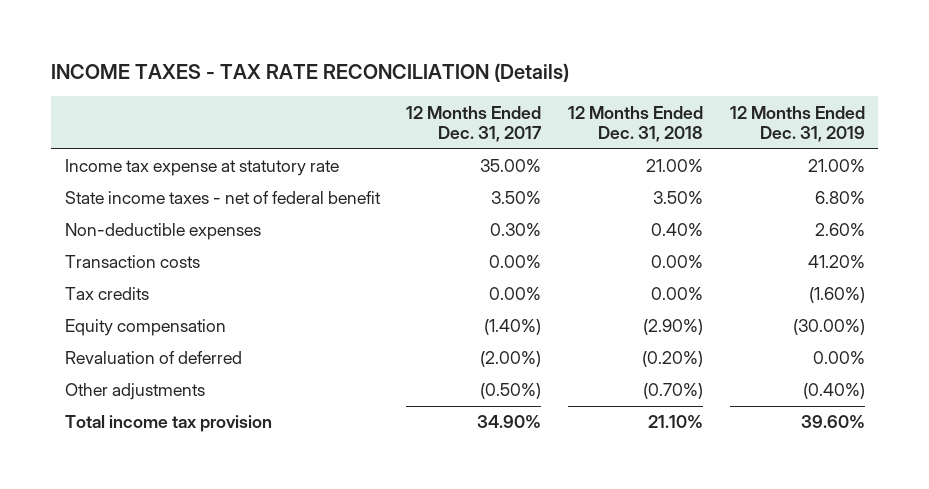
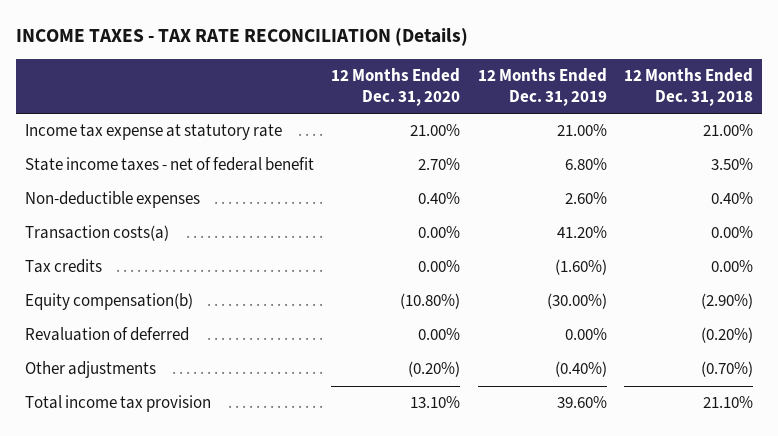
[406,105,543,143] 12 Months Ended Dec. 31, 2017 -> none
none -> [331,68,461,106] 12 Months Ended Dec. 31, 2020
[64,255,200,269] Transaction costs -> [24,225,169,242] Transaction costs(a)
[64,319,226,337] Equity compensation -> [24,293,193,311] Equity compensation(b)

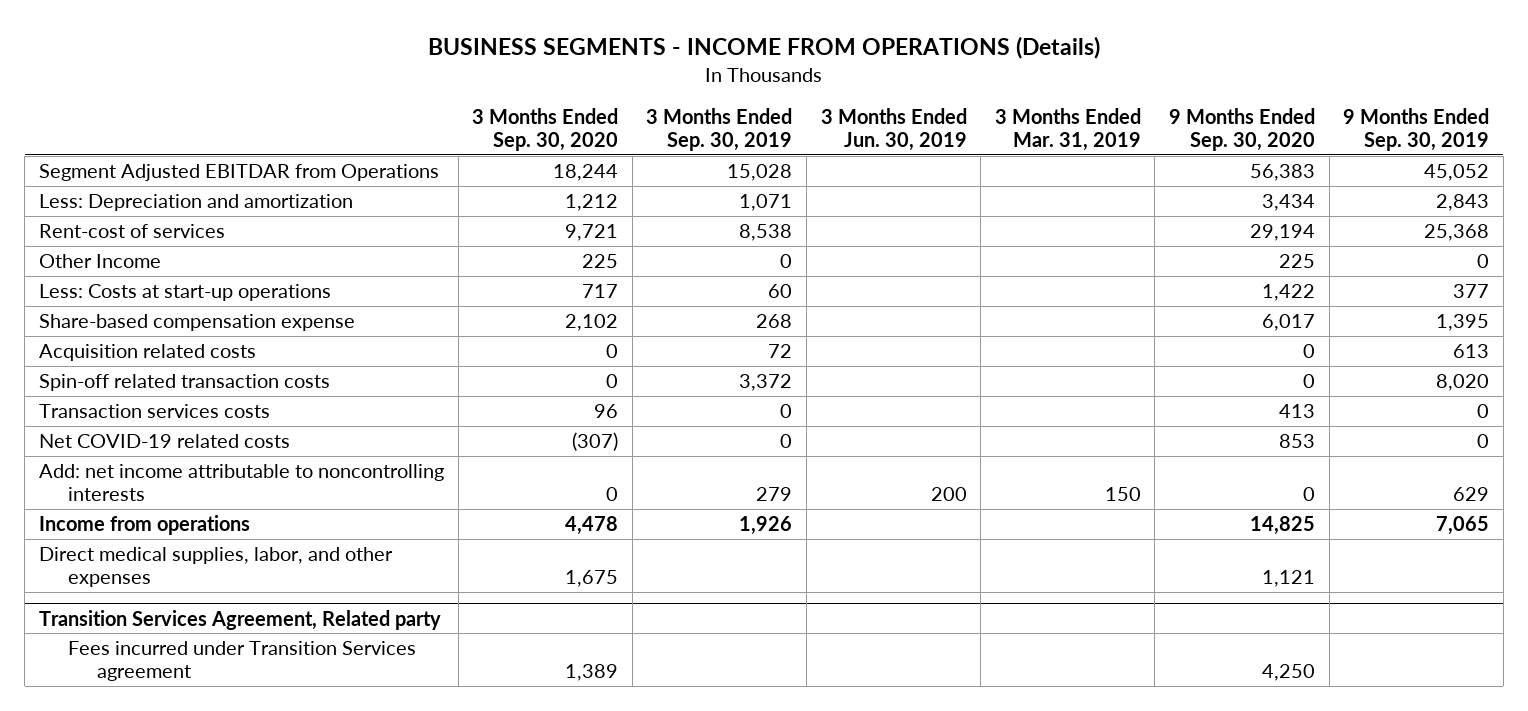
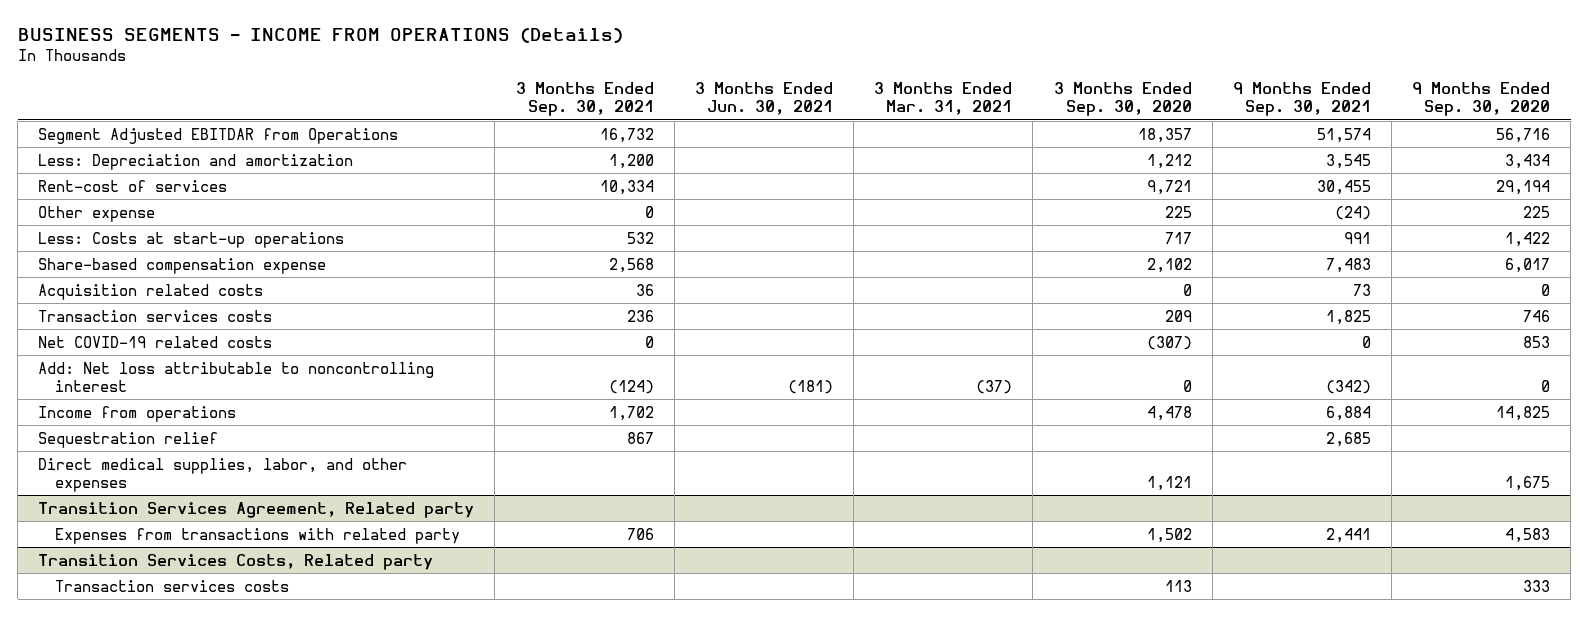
[646,107,793,151] 3 Months Ended Sep. 30, 2019 -> none
[820,107,967,151] 3 Months Ended Jun. 30, 2019 -> none
[994,107,1141,151] 3 Months Ended Mar. 31, 2019 -> none
[1343,107,1490,151] 9 Months Ended Sep. 30, 2019 -> none
none -> [515,82,654,117] 3 Months Ended Sep. 30, 2021
none -> [694,82,833,116] 3 Months Ended Jun. 30, 2021
none -> [874,82,1013,116] 3 Months Ended Mar. 31, 2021
none -> [1232,82,1371,117] 9 Months Ended Sep. 30, 2021
[553,164,619,182] 18,244 -> [1137,127,1192,143] 18,357
[1250,164,1316,182] 56,383 -> [1496,127,1551,143] 56,716
[38,254,161,269] Other Income -> [38,205,156,222] Other expense
[38,374,330,392] Spin-off related transaction costs -> none
[594,404,619,419] 96 -> [1164,309,1192,322] 209
[1279,404,1316,419] 413 -> [1523,309,1551,322] 746
[38,464,444,501] Add: net income attributable to noncontrolling interests -> [38,361,435,392] Add: Net loss attributable to noncontrolling interest
none -> [38,431,219,448] Sequestration relief
[565,569,619,587] 1,675 -> [1146,475,1192,491] 1,121
[1262,569,1316,587] 1,121 -> [1505,475,1551,491] 1,675
[67,641,416,681] Fees incurred under Transition Services agreement -> none
none -> [55,527,461,544] Expenses from transactions with related party
none -> [38,553,434,570] Transition Services Costs, Related party
none -> [55,579,290,592] Transaction services costs

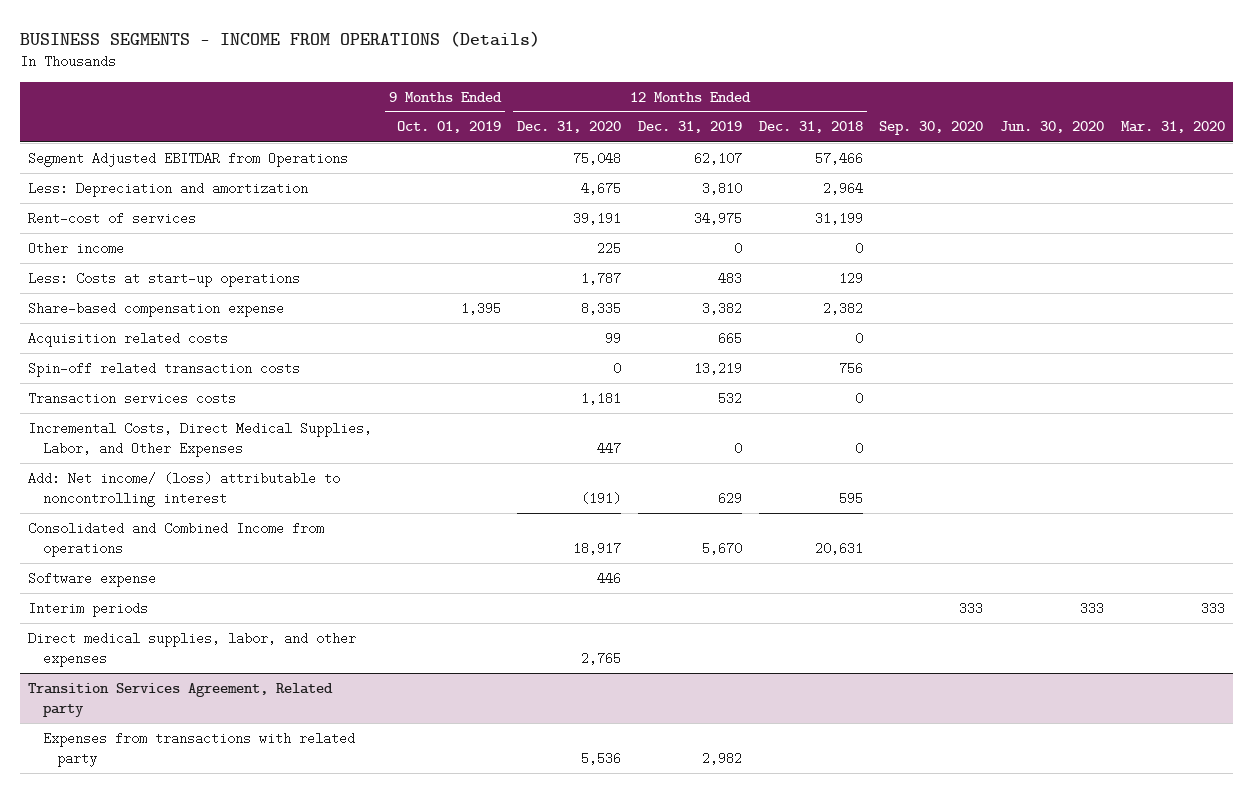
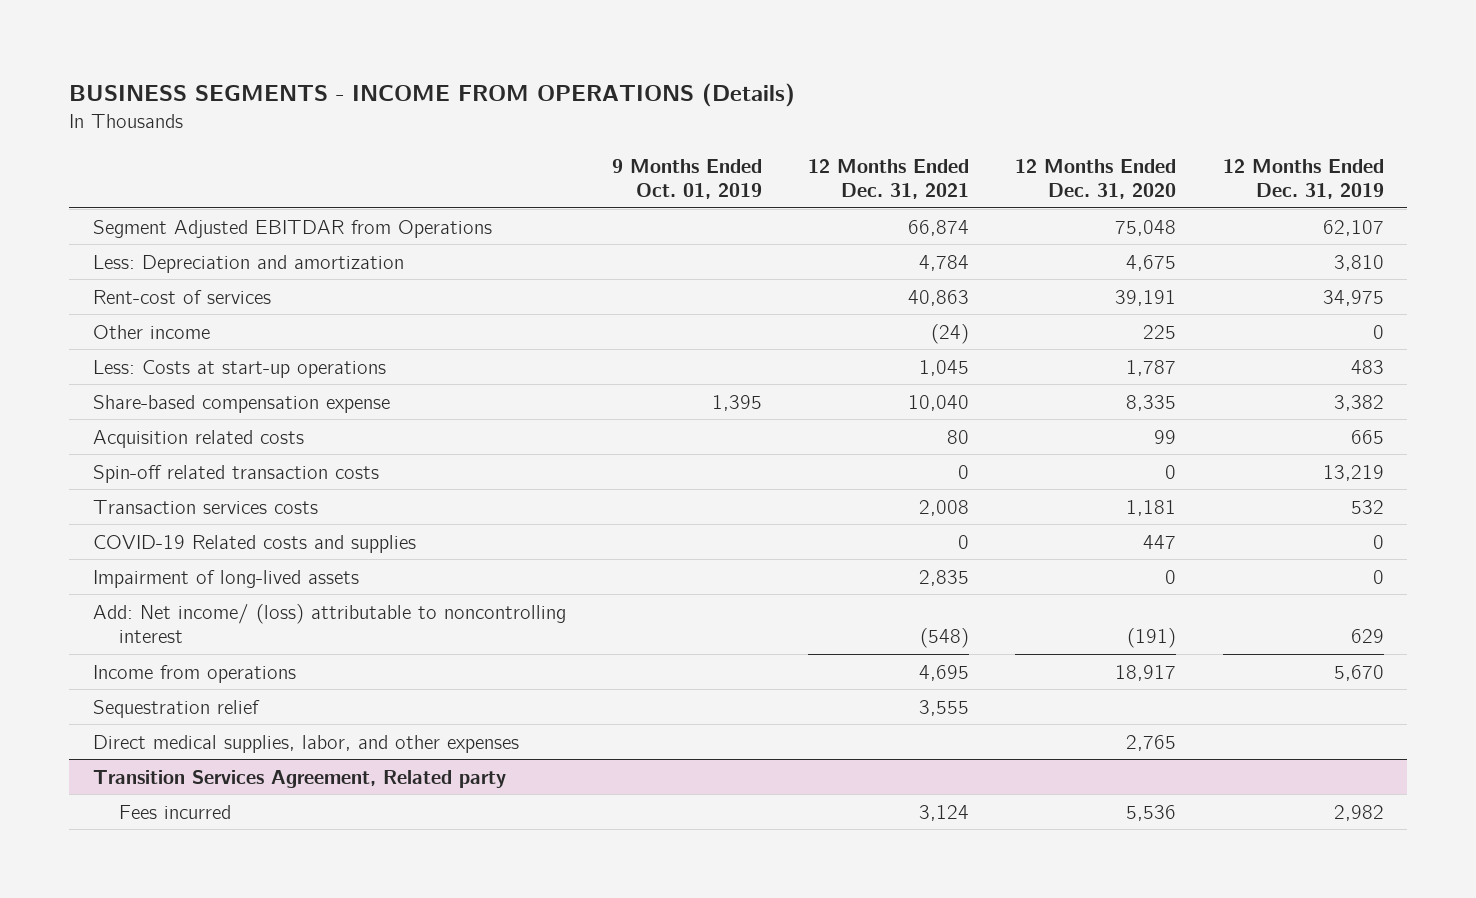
[758,121,863,134] Dec. 31, 2018 -> none
[879,121,984,136] Sep. 30, 2020 -> none
[999,121,1104,134] Jun. 30, 2020 -> none
[1120,121,1225,134] Mar. 31, 2020 -> none
none -> [808,158,970,200] 12 Months Ended Dec. 31, 2021
[28,421,373,458] Incremental Costs, Direct Medical Supplies, Labor, and Other Expenses -> [92,534,416,553] COVID-19 Related costs and supplies
none -> [92,569,359,588] Impairment of long-lived assets
[28,571,157,587] Software expense -> none
[28,601,149,617] Interim periods -> none
[28,521,325,558] Consolidated and Combined Income from operations -> [92,664,296,683] Income from operations
none -> [92,699,260,718] Sequestration relief
[42,731,355,768] Expenses from transactions with related party -> [119,804,232,819] Fees incurred

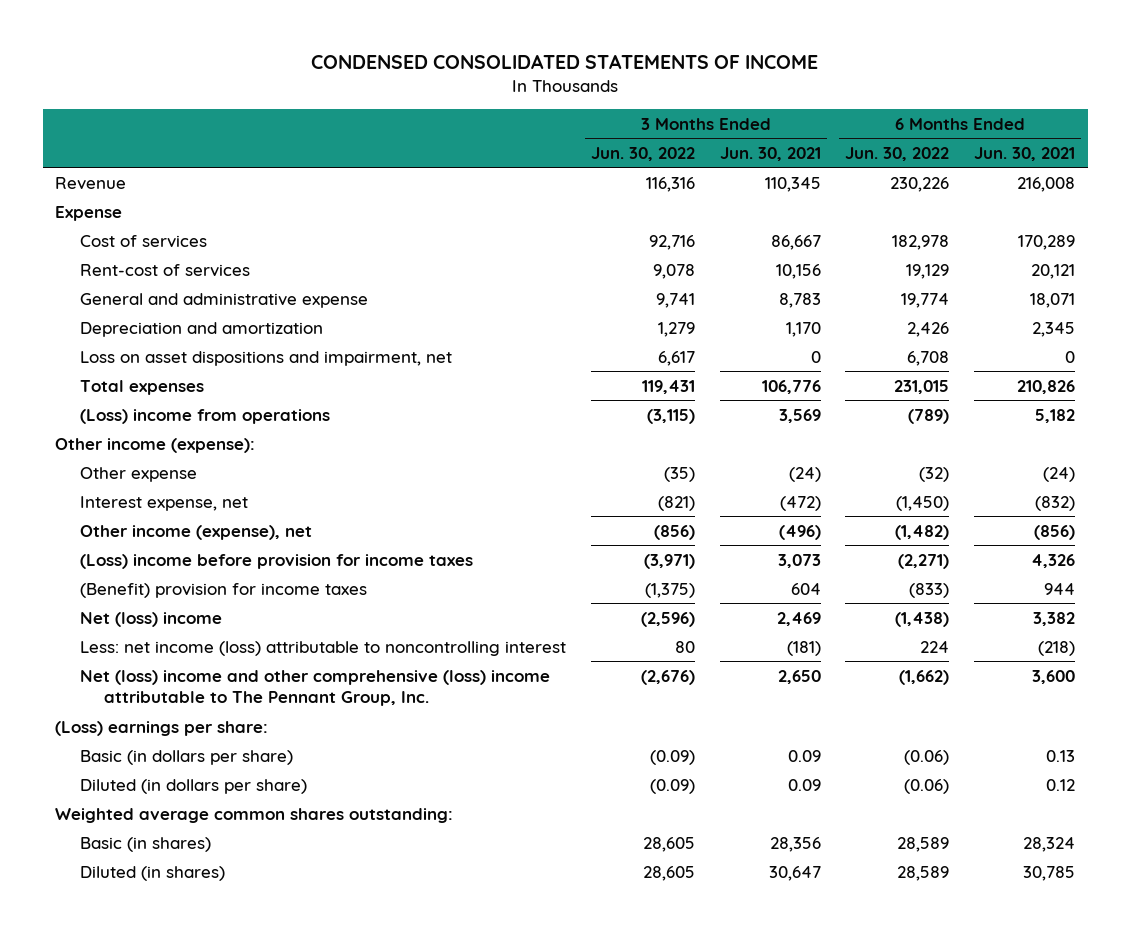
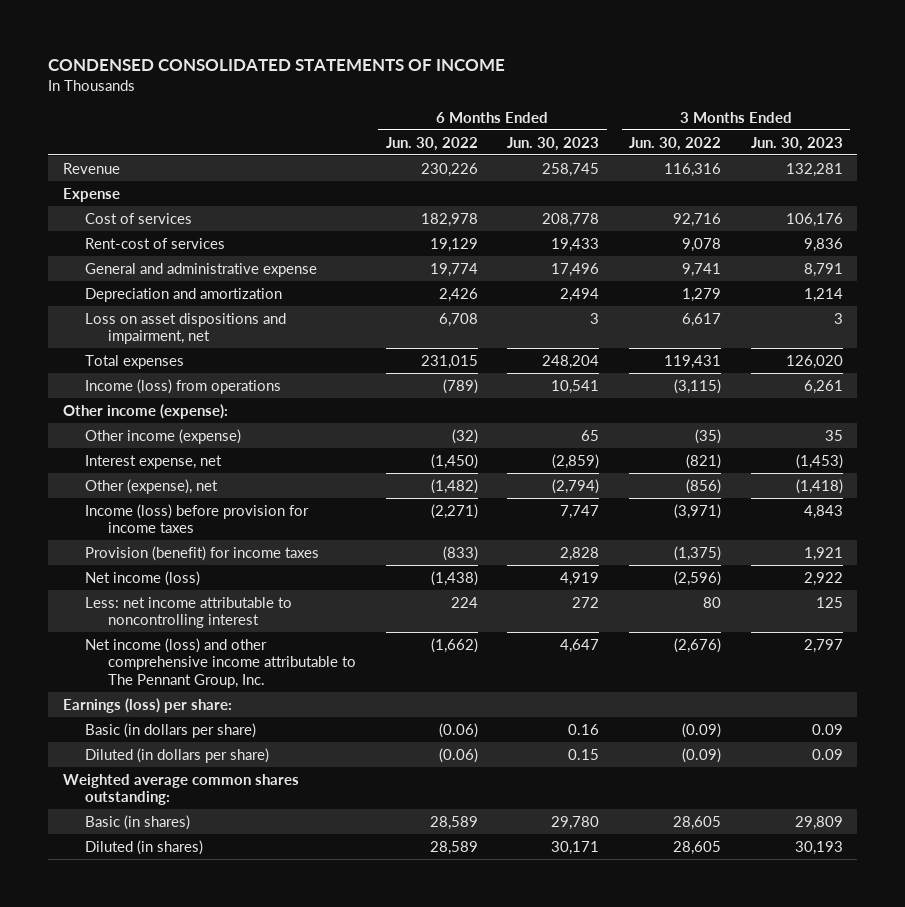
[719,146,821,161] Jun. 30, 2021 -> none
[974,146,1076,161] Jun. 30, 2021 -> none
none -> [507,136,600,151] Jun. 30, 2023
none -> [750,136,843,151] Jun. 30, 2023
[79,408,330,424] (Loss) income from operations -> [85,378,282,394] Income (loss) from operations
[79,466,197,482] Other expense -> [85,428,242,444] Other income (expense)
[79,524,312,540] Other income (expense), net -> [85,478,219,494] Other (expense), net
[79,553,473,569] (Loss) income before provision for income taxes -> [85,503,310,534] Income (loss) before provision for income taxes
[79,582,367,598] (Benefit) provision for income taxes -> [85,545,320,561] Provision (benefit) for income taxes
[79,611,222,627] Net (loss) income -> [85,570,201,586] Net income (loss)
[79,640,566,656] Less: net income (loss) attributable to noncontrolling interest -> [85,596,293,629] Less: net income attributable to noncontrolling interest
[79,669,550,706] Net (loss) income and other comprehensive (loss) income attributable to The Pennant Group, Inc. -> [85,637,356,689] Net income (loss) and other comprehensive income attributable to The Pennant Group, Inc.
[55,720,269,736] (Loss) earnings per share: -> [62,697,232,713] Earnings (loss) per share:

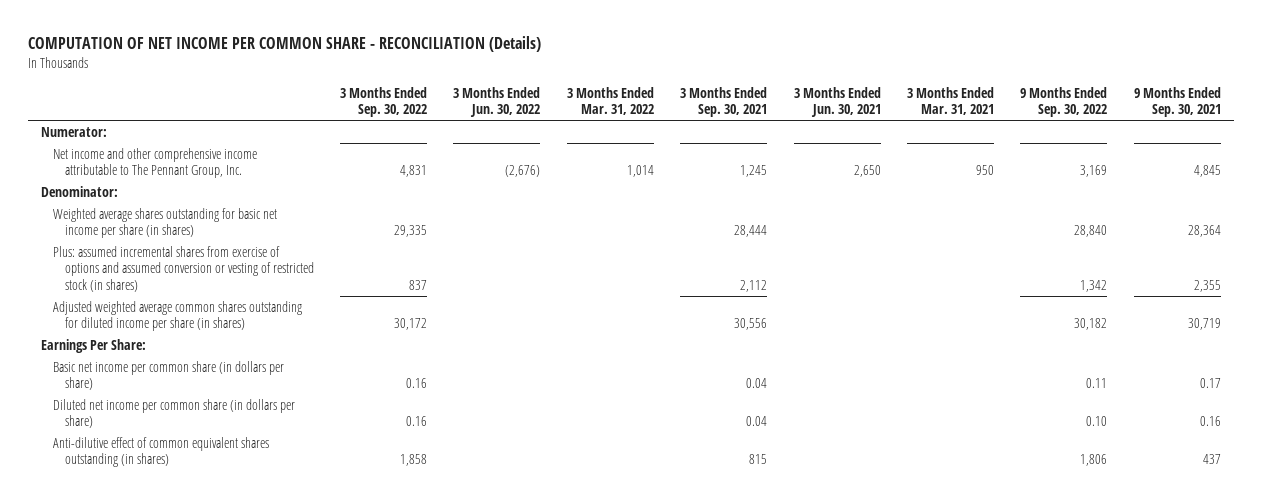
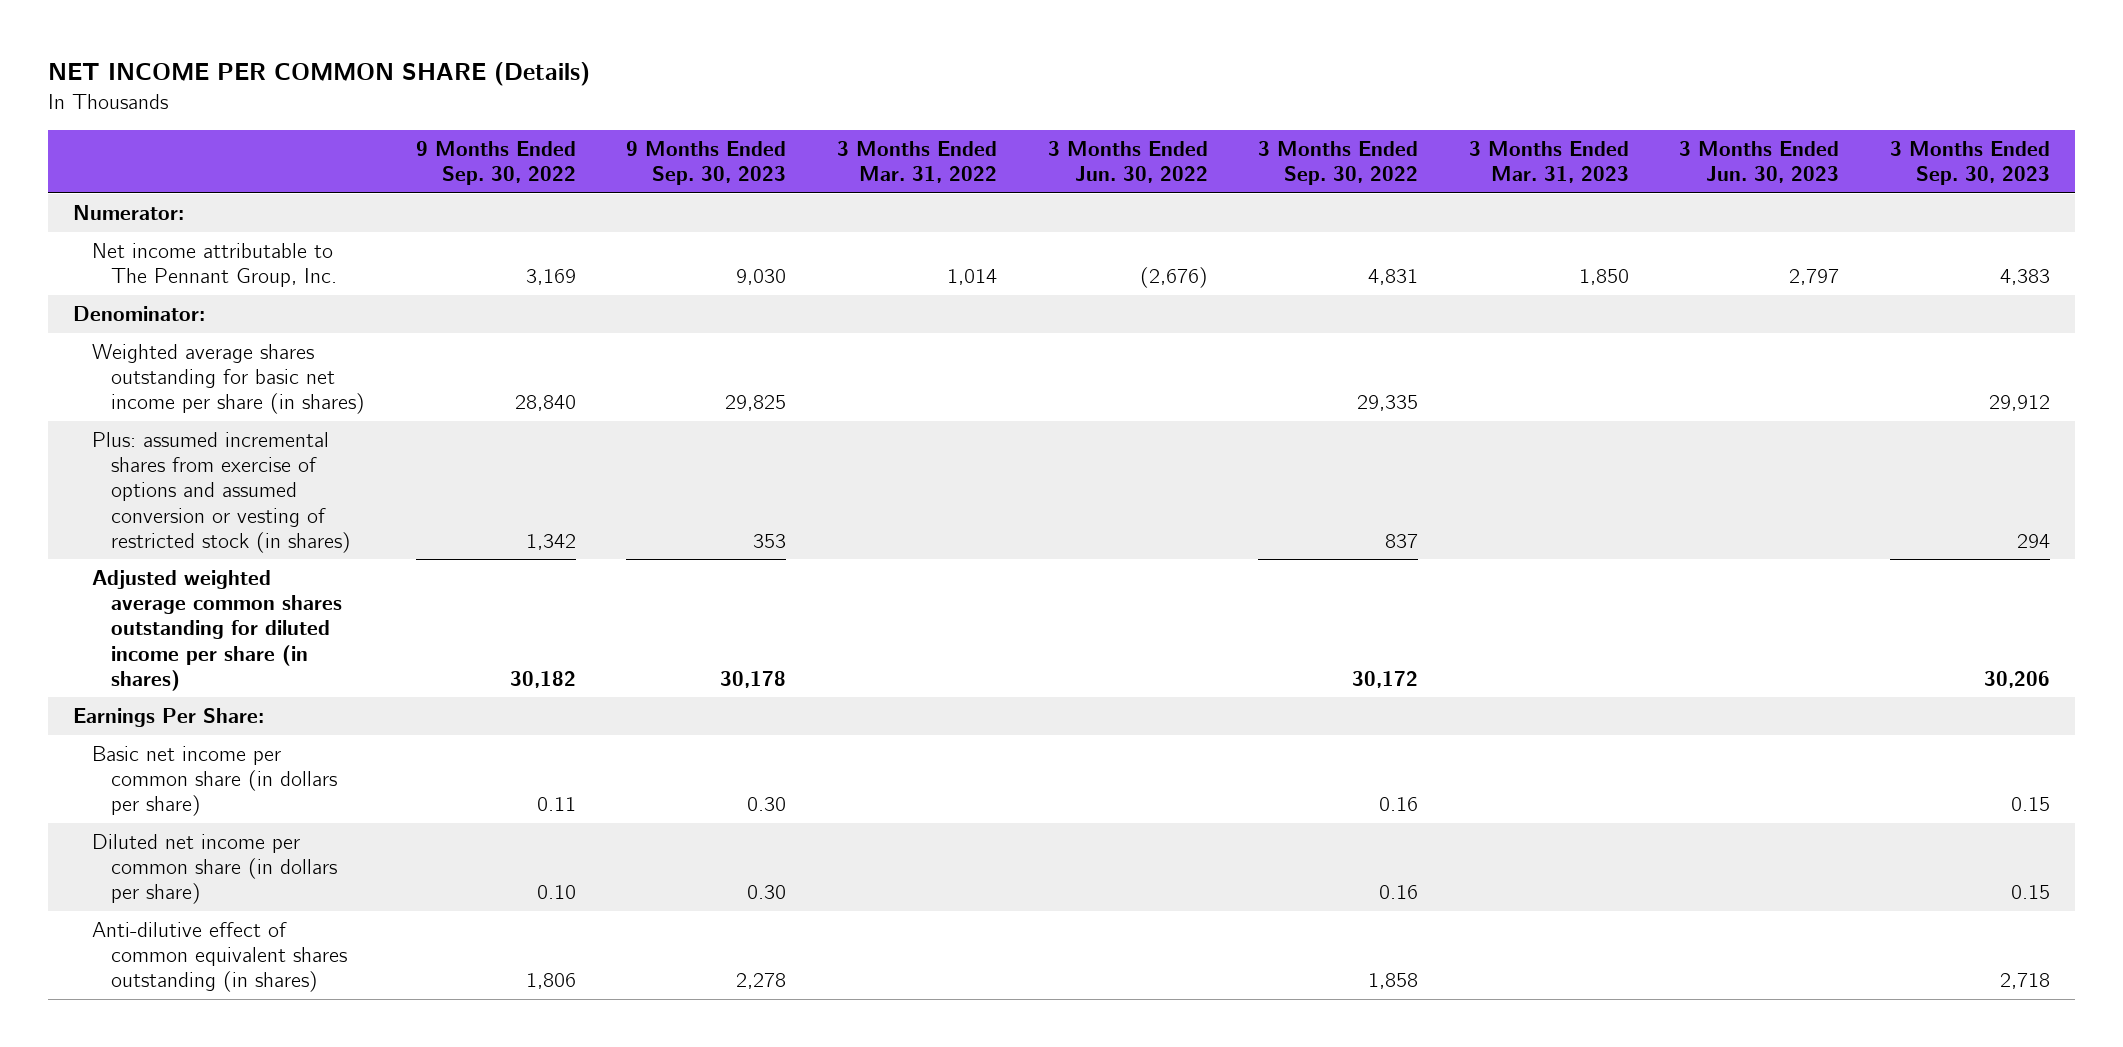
[27,36,541,53] COMPUTATION OF NET INCOME PER COMMON SHARE - RECONCILIATION (Details) -> [47,62,590,87] NET INCOME PER COMMON SHARE (Details)
[680,86,768,118] 3 Months Ended Sep. 30, 2021 -> none
[793,86,881,118] 3 Months Ended Jun. 30, 2021 -> none
[906,86,994,116] 3 Months Ended Mar. 31, 2021 -> none
[1133,86,1221,118] 9 Months Ended Sep. 30, 2021 -> none
none -> [626,140,787,185] 9 Months Ended Sep. 30, 2023
none -> [1468,140,1629,183] 3 Months Ended Mar. 31, 2023
none -> [1679,140,1840,183] 3 Months Ended Jun. 30, 2023
none -> [1890,140,2051,185] 3 Months Ended Sep. 30, 2023
[52,147,257,179] Net income and other comprehensive income attributable to The Pennant Group, Inc. -> [92,243,338,288] Net income attributable to The Pennant Group, Inc.

